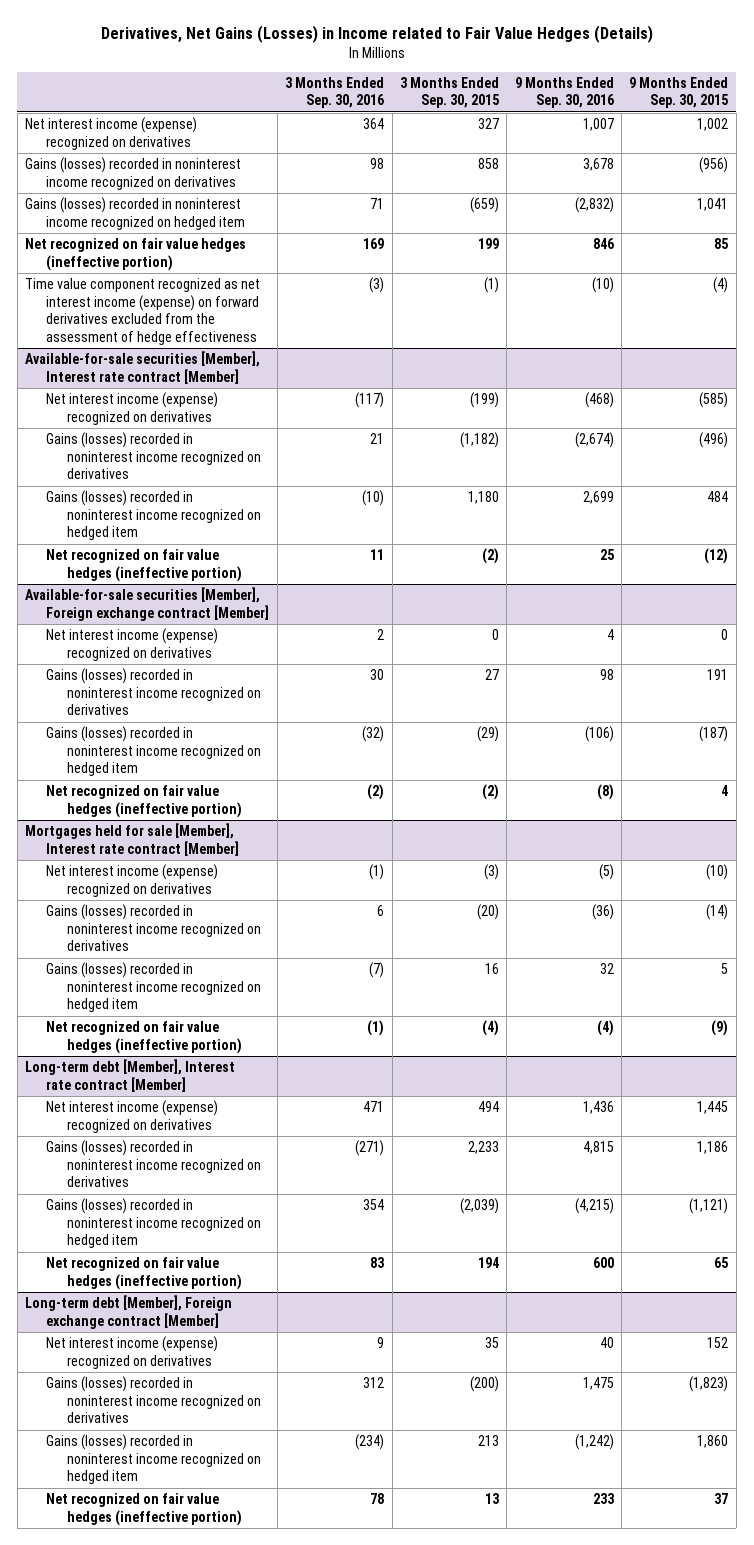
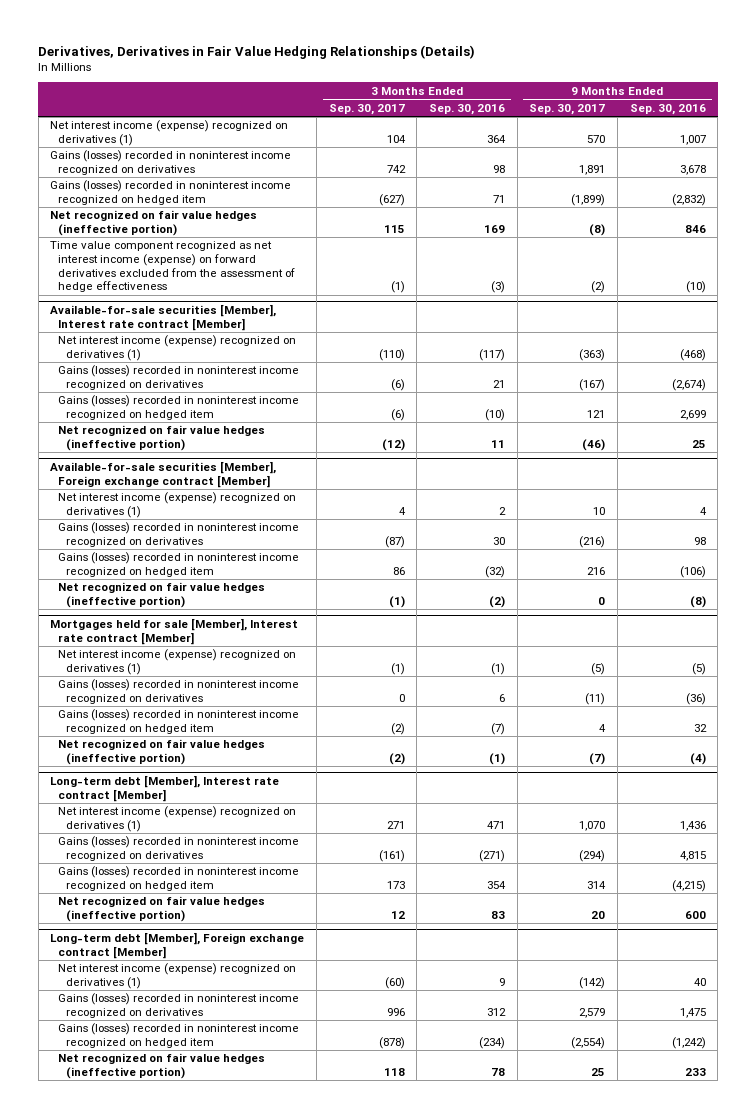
[100,25,653,44] Derivatives, Net Gains (Losses) in Income related to Fair Value Hedges (Details) -> [38,44,476,59] Derivatives, Derivatives in Fair Value Hedging Relationships (Details)
[399,77,499,109] 3 Months Ended Sep. 30, 2015 -> none
[629,77,729,109] 9 Months Ended Sep. 30, 2015 -> none
none -> [328,103,405,115] Sep. 30, 2017
none -> [529,103,606,115] Sep. 30, 2017
[25,117,198,150] Net interest income (expense) recognized on derivatives -> [50,120,289,147] Net interest income (expense) recognized on derivatives (1)
[46,392,219,425] Net interest income (expense) recognized on derivatives -> [58,335,297,362] Net interest income (expense) recognized on derivatives (1)
[46,628,219,661] Net interest income (expense) recognized on derivatives -> [58,492,297,519] Net interest income (expense) recognized on derivatives (1)
[46,864,219,897] Net interest income (expense) recognized on derivatives -> [58,649,297,676] Net interest income (expense) recognized on derivatives (1)
[46,1100,219,1133] Net interest income (expense) recognized on derivatives -> [58,806,297,833] Net interest income (expense) recognized on derivatives (1)
[46,1336,219,1369] Net interest income (expense) recognized on derivatives -> [58,963,297,990] Net interest income (expense) recognized on derivatives (1)

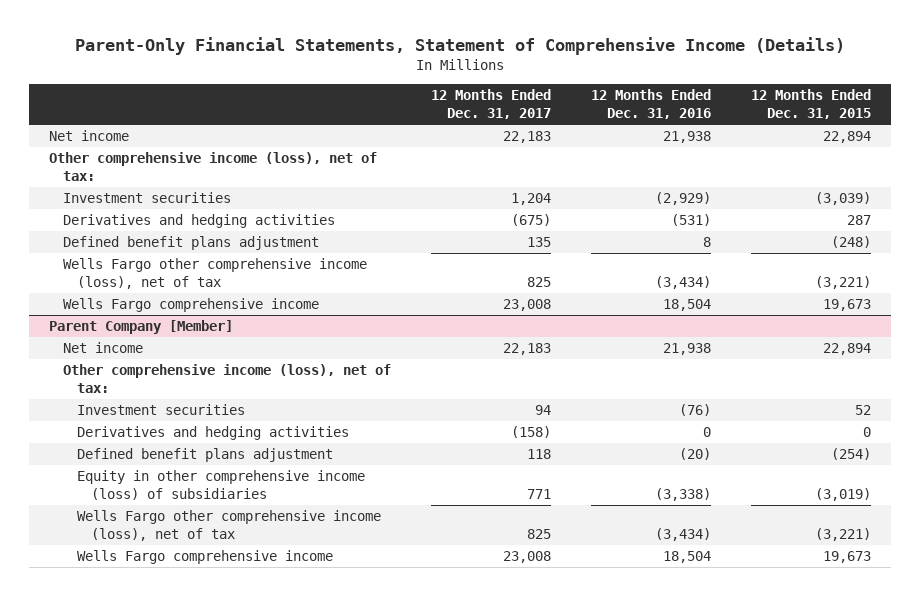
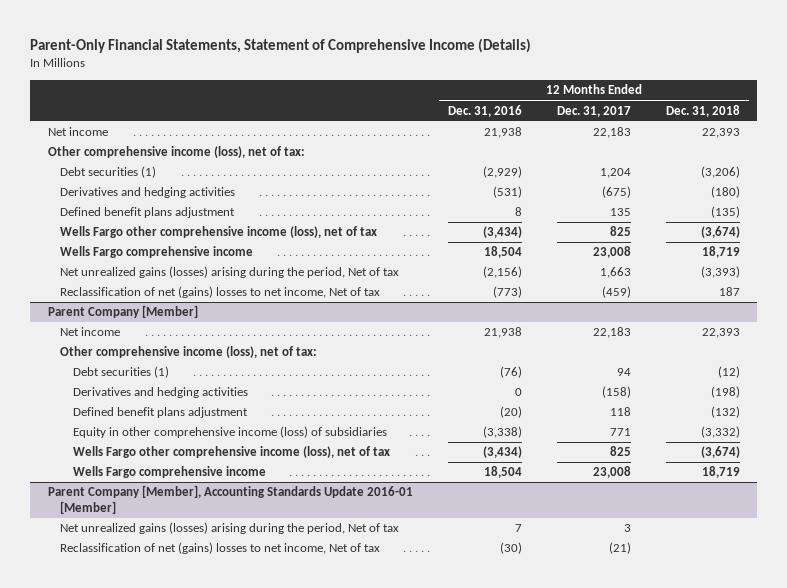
[751,89,872,120] 12 Months Ended Dec. 31, 2015 -> none
none -> [665,104,740,117] Dec. 31, 2018
[62,192,231,204] Investment securities -> [60,166,157,179] Debt securities (1)
none -> [60,266,400,279] Net unrealized gains (losses) arising during the period, Net of tax
none -> [60,286,381,299] Reclassification of net (gains) losses to net income, Net of tax
[77,404,246,416] Investment securities -> [72,366,169,379] Debt securities (1)
none -> [47,485,413,514] Parent Company [Member], Accounting Standards Update 2016-01 [Member]
none -> [60,522,400,535] Net unrealized gains (losses) arising during the period, Net of tax
none -> [60,542,381,555] Reclassification of net (gains) losses to net income, Net of tax

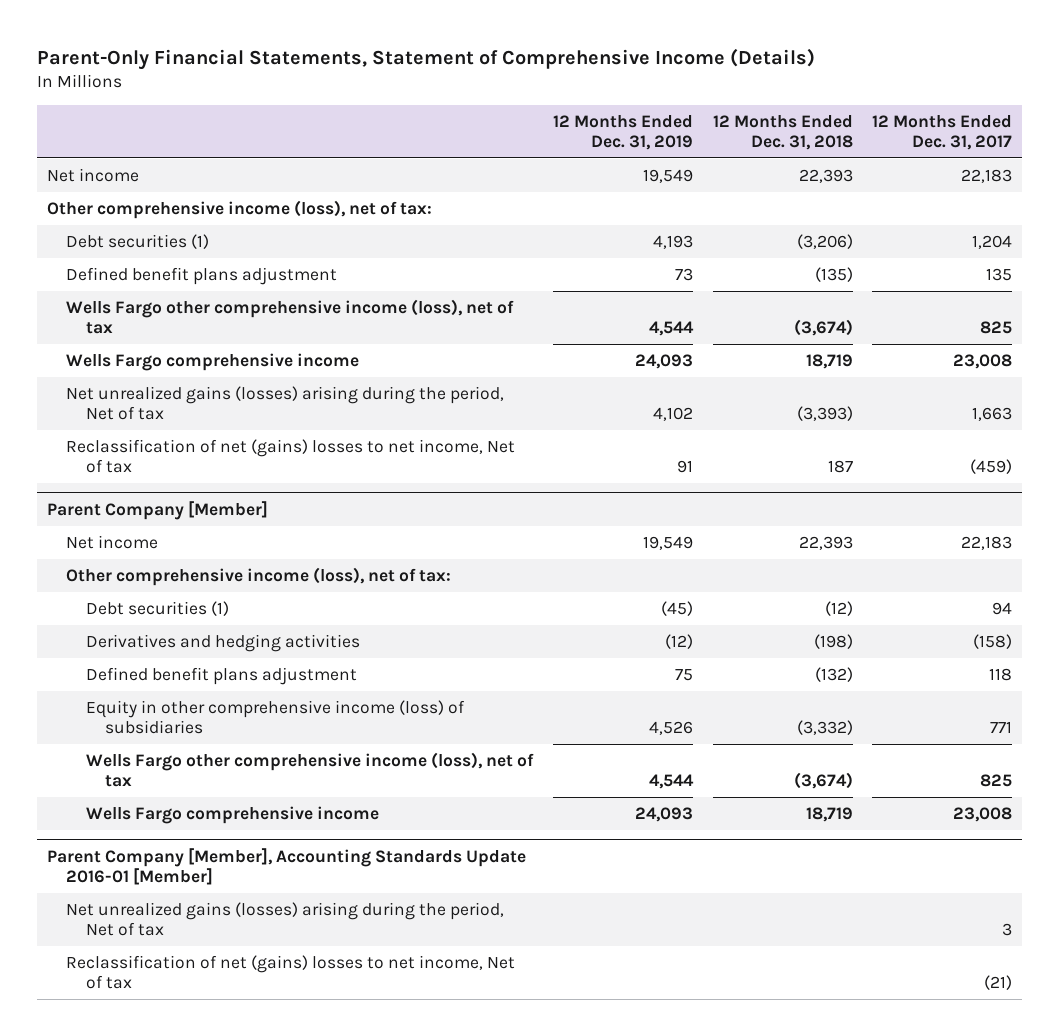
[447,104,522,117] Dec. 31, 2016 -> none
none -> [552,114,693,150] 12 Months Ended Dec. 31, 2019
[60,187,236,199] Derivatives and hedging activities -> none

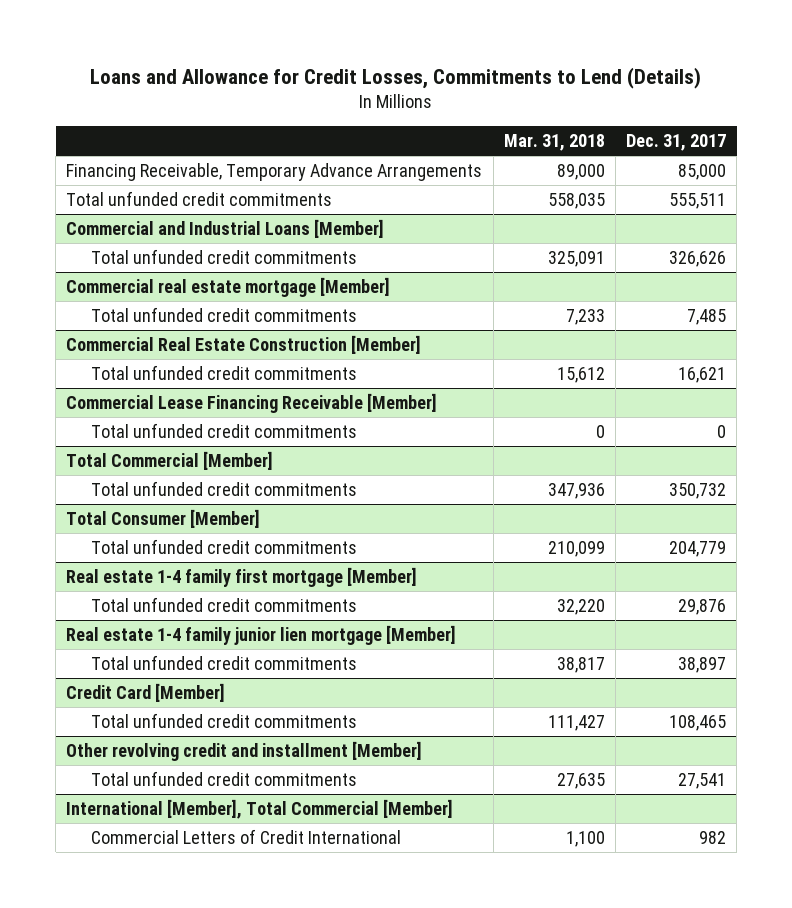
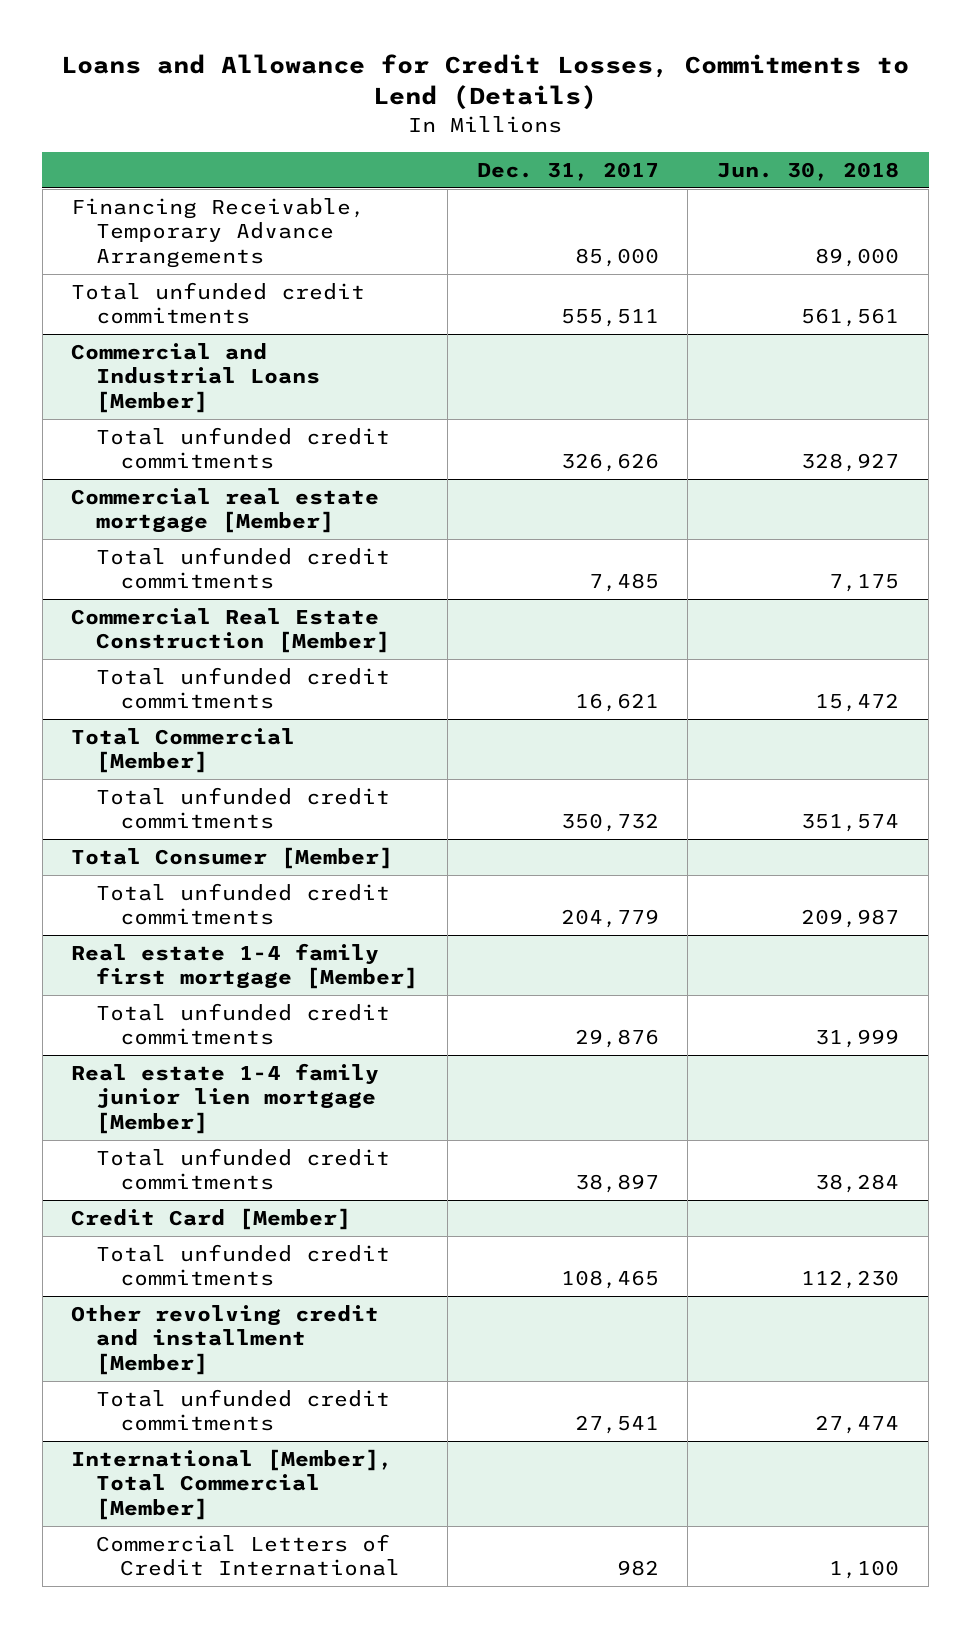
[503,134,605,152] Mar. 31, 2018 -> none
none -> [717,161,900,181] Jun. 30, 2018
[66,392,438,413] Commercial Lease Financing Receivable [Member] -> none
[91,422,358,438] Total unfunded credit commitments -> none

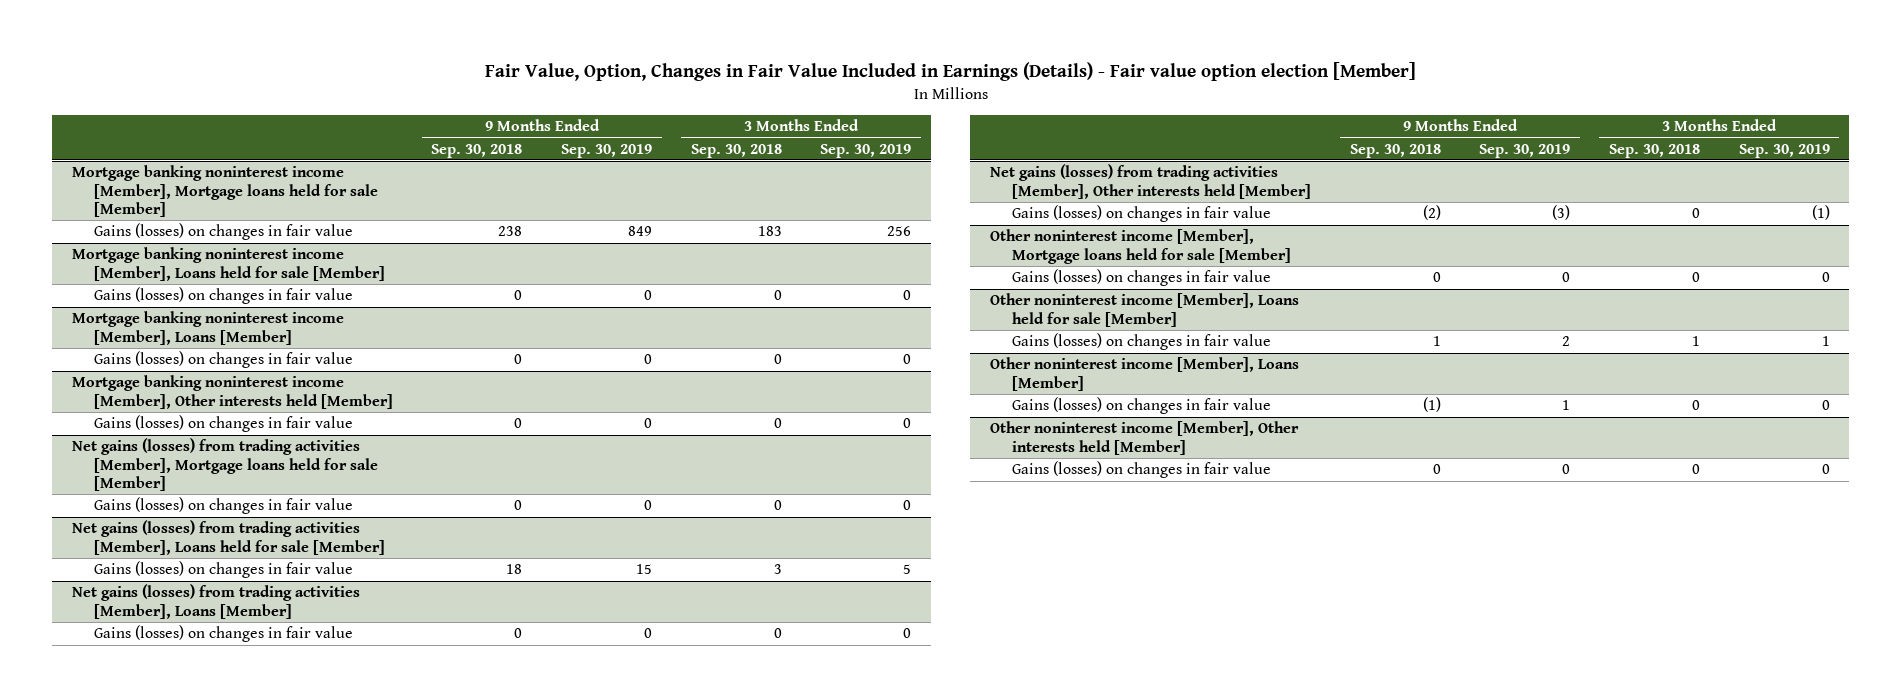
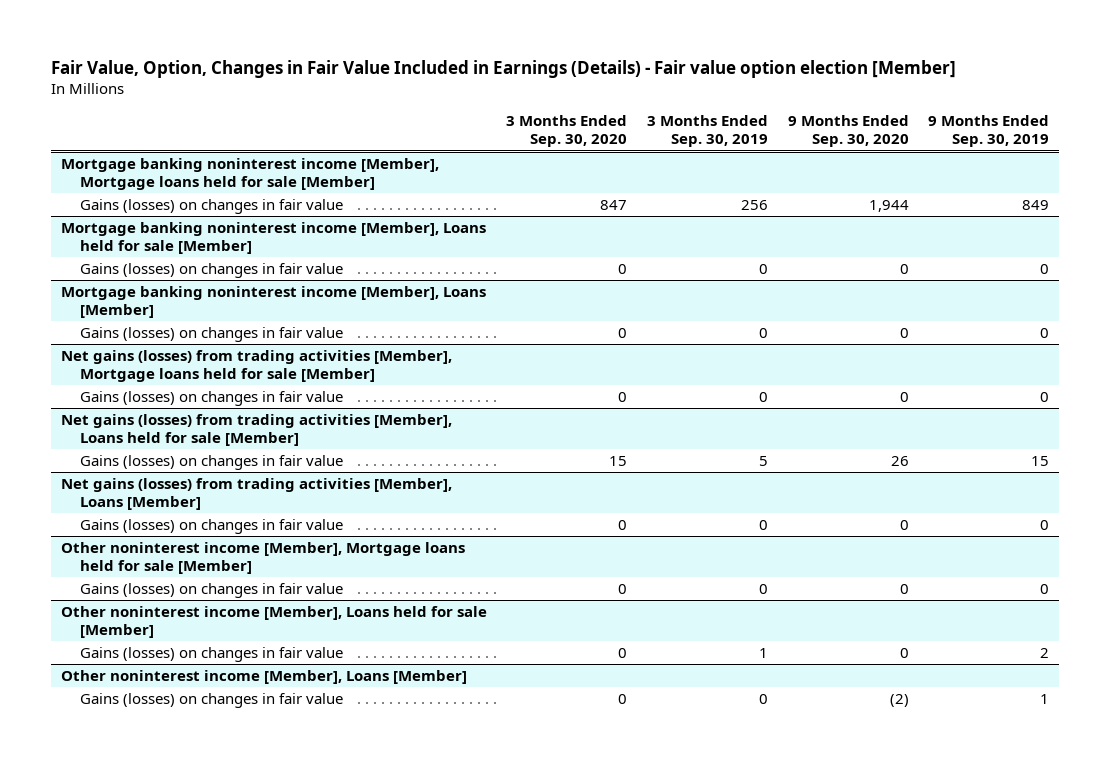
[431,143,523,158] Sep. 30, 2018 -> none
[690,143,782,158] Sep. 30, 2018 -> none
none -> [506,114,628,148] 3 Months Ended Sep. 30, 2020
none -> [787,114,909,148] 9 Months Ended Sep. 30, 2020
[71,375,393,409] Mortgage banking noninterest income [Member], Other interests held [Member] -> none
[93,415,353,433] Gains (losses) on changes in fair value -> none
[989,164,1312,199] Net gains (losses) from trading activities [Member], Other interests held [Member] -> none
[1012,205,1272,223] Gains (losses) on changes in fair value -> none
[989,421,1299,455] Other noninterest income [Member], Other interests held [Member] -> none
[1012,461,1272,479] Gains (losses) on changes in fair value -> none

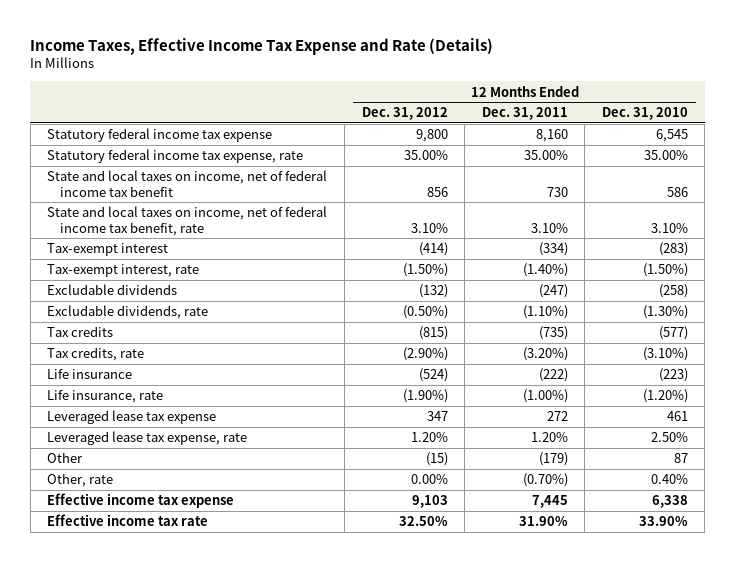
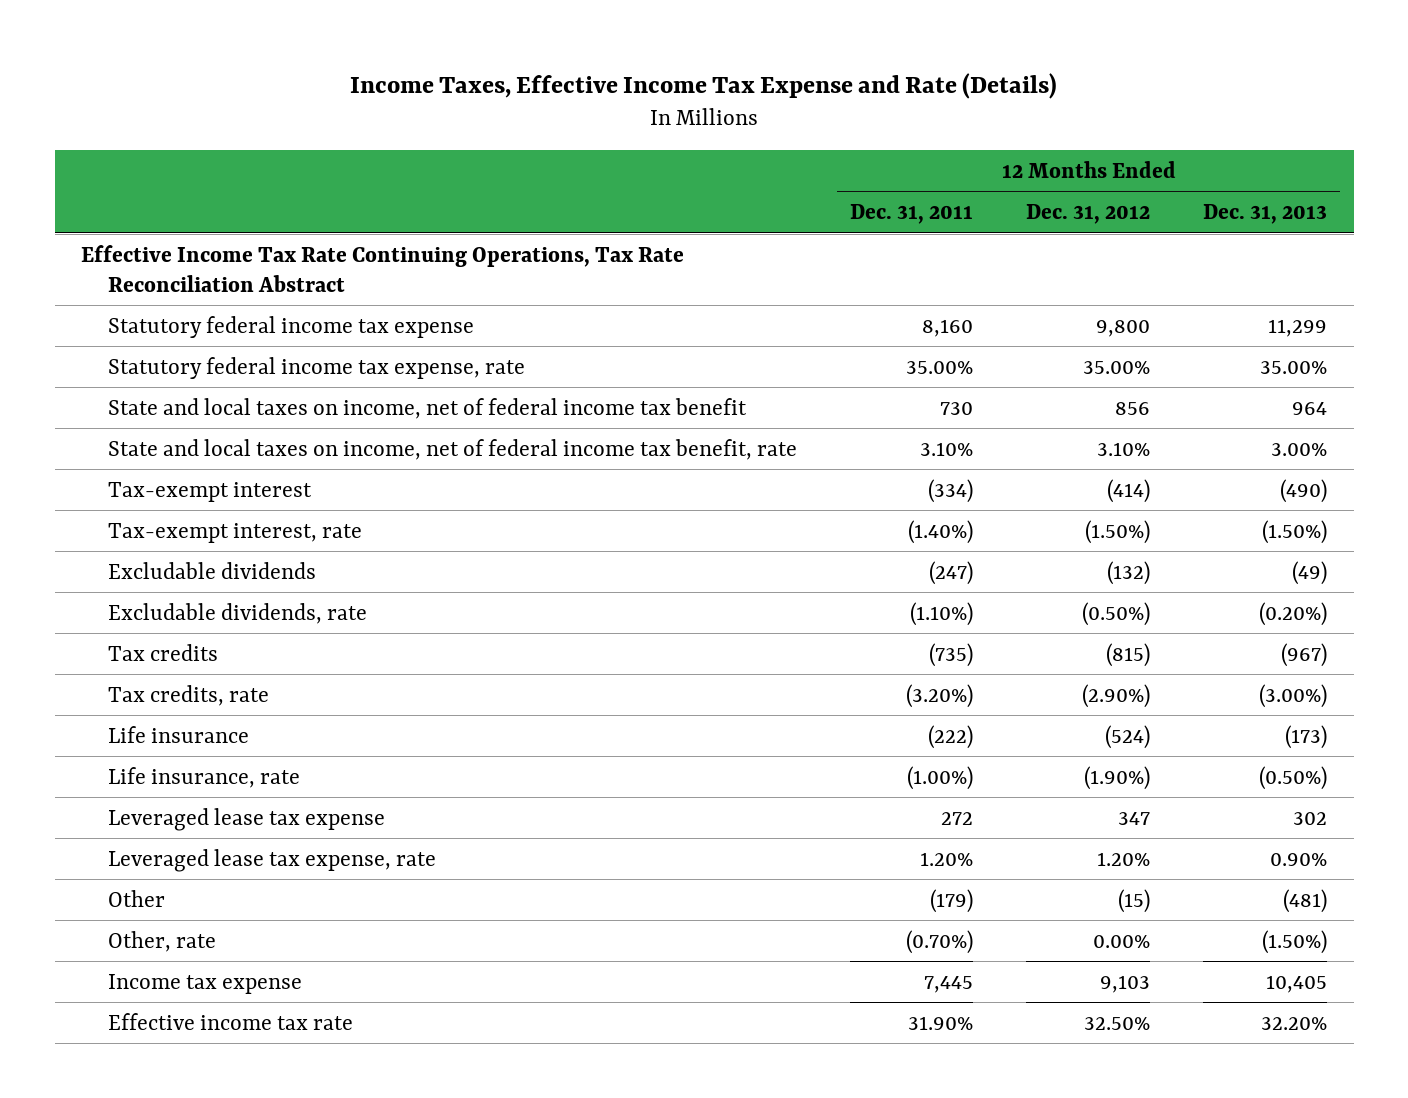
[601,107,688,121] Dec. 31, 2010 -> none
none -> [1203,203,1328,224] Dec. 31, 2013
none -> [81,244,685,292] Effective Income Tax Rate Continuing Operations, Tax Rate Reconciliation Abstract
[47,493,235,509] Effective income tax expense -> [108,973,303,994] Income tax expense

